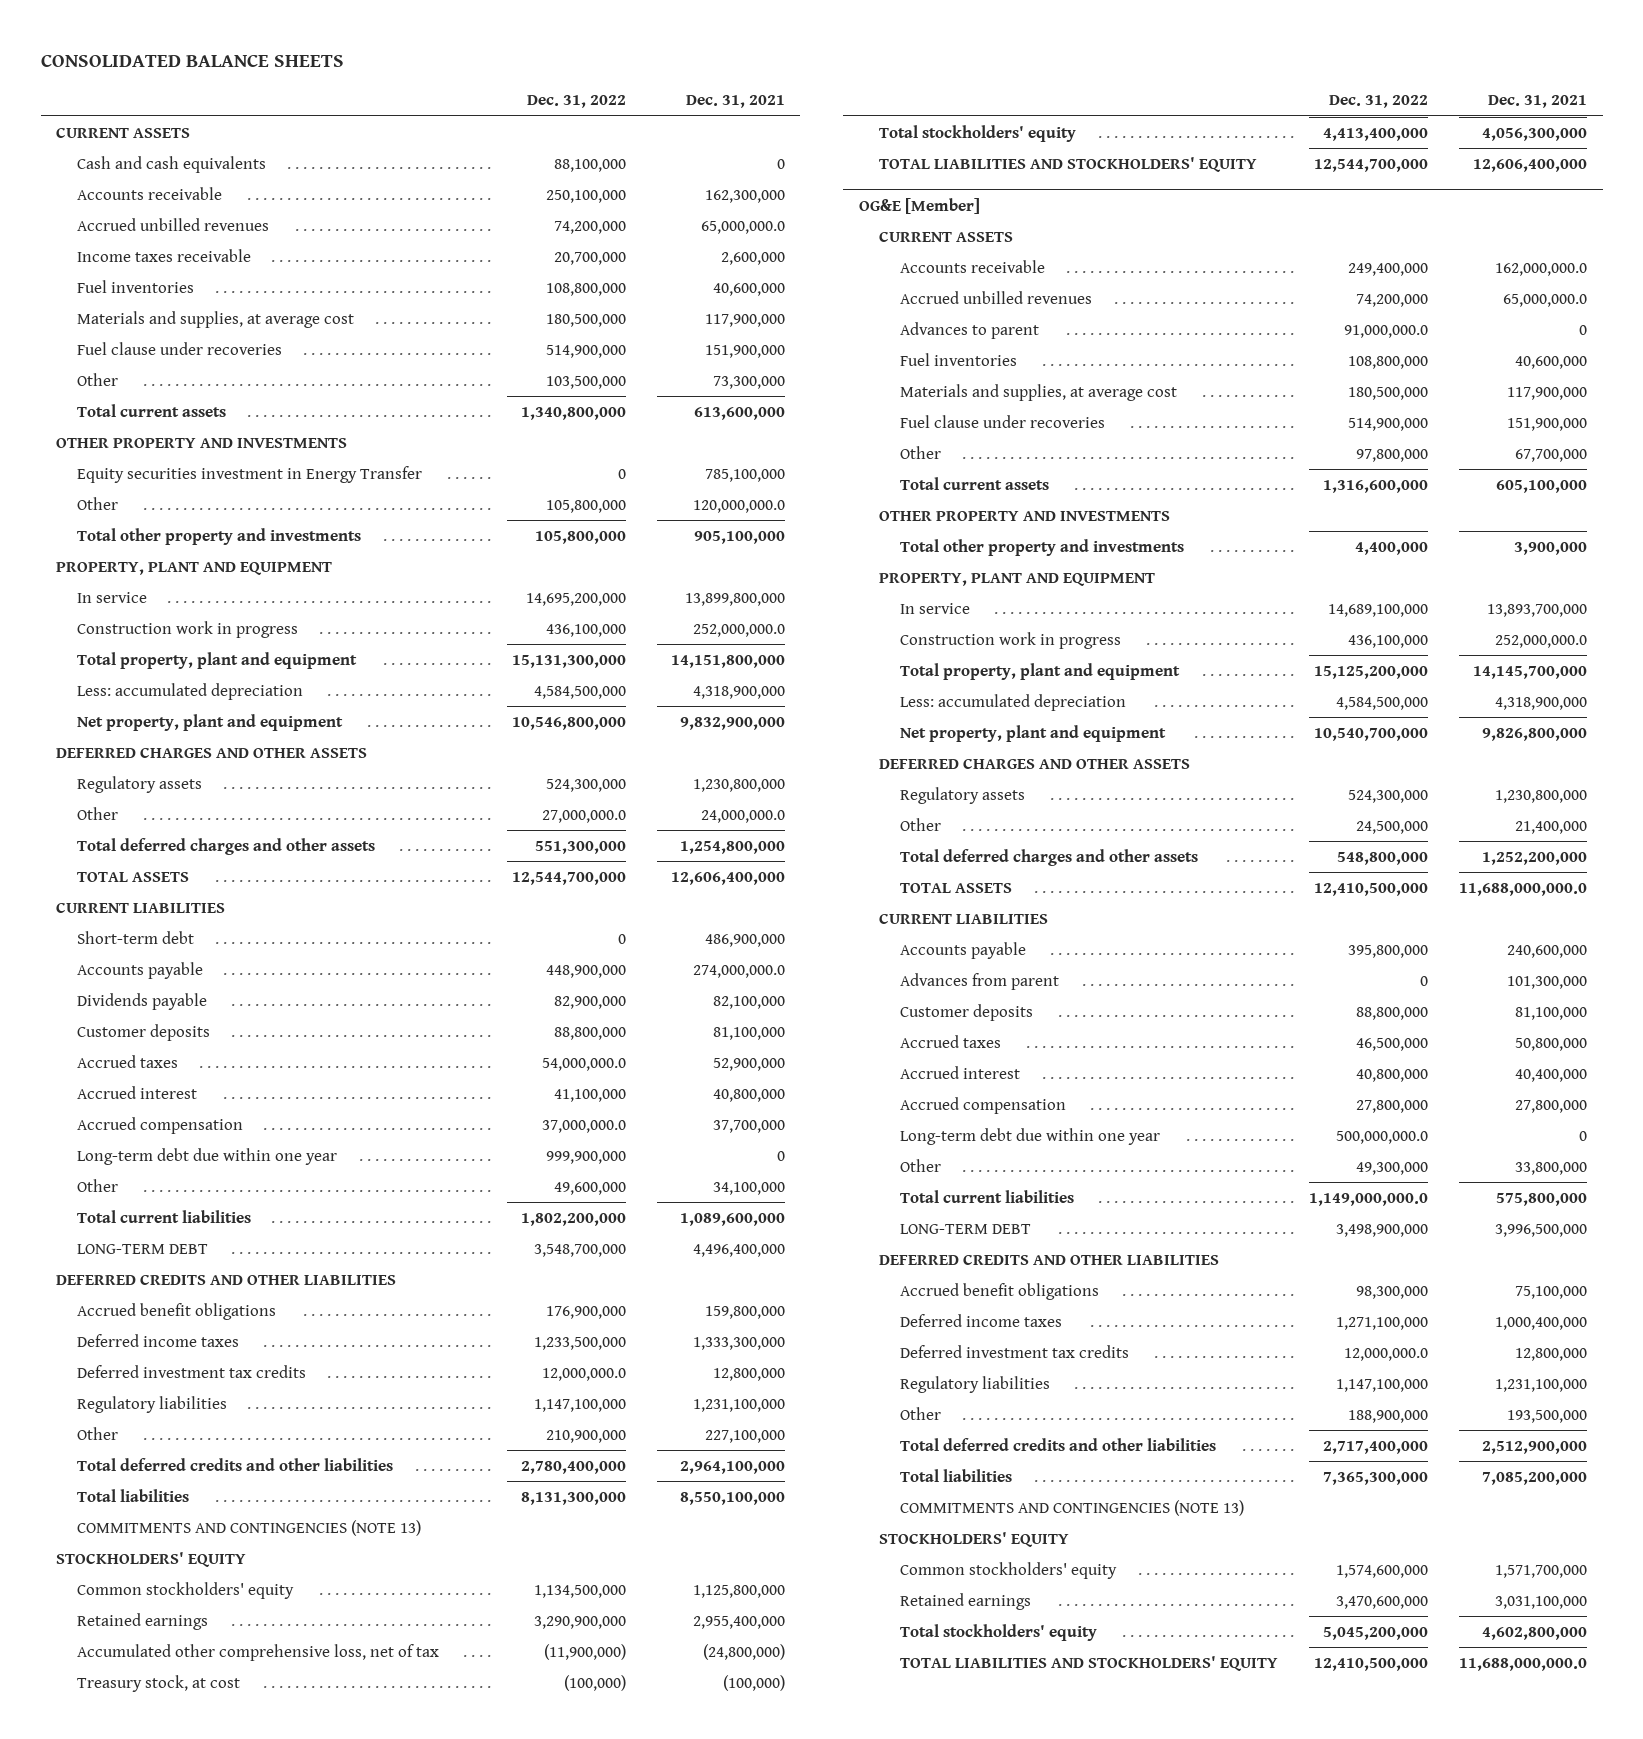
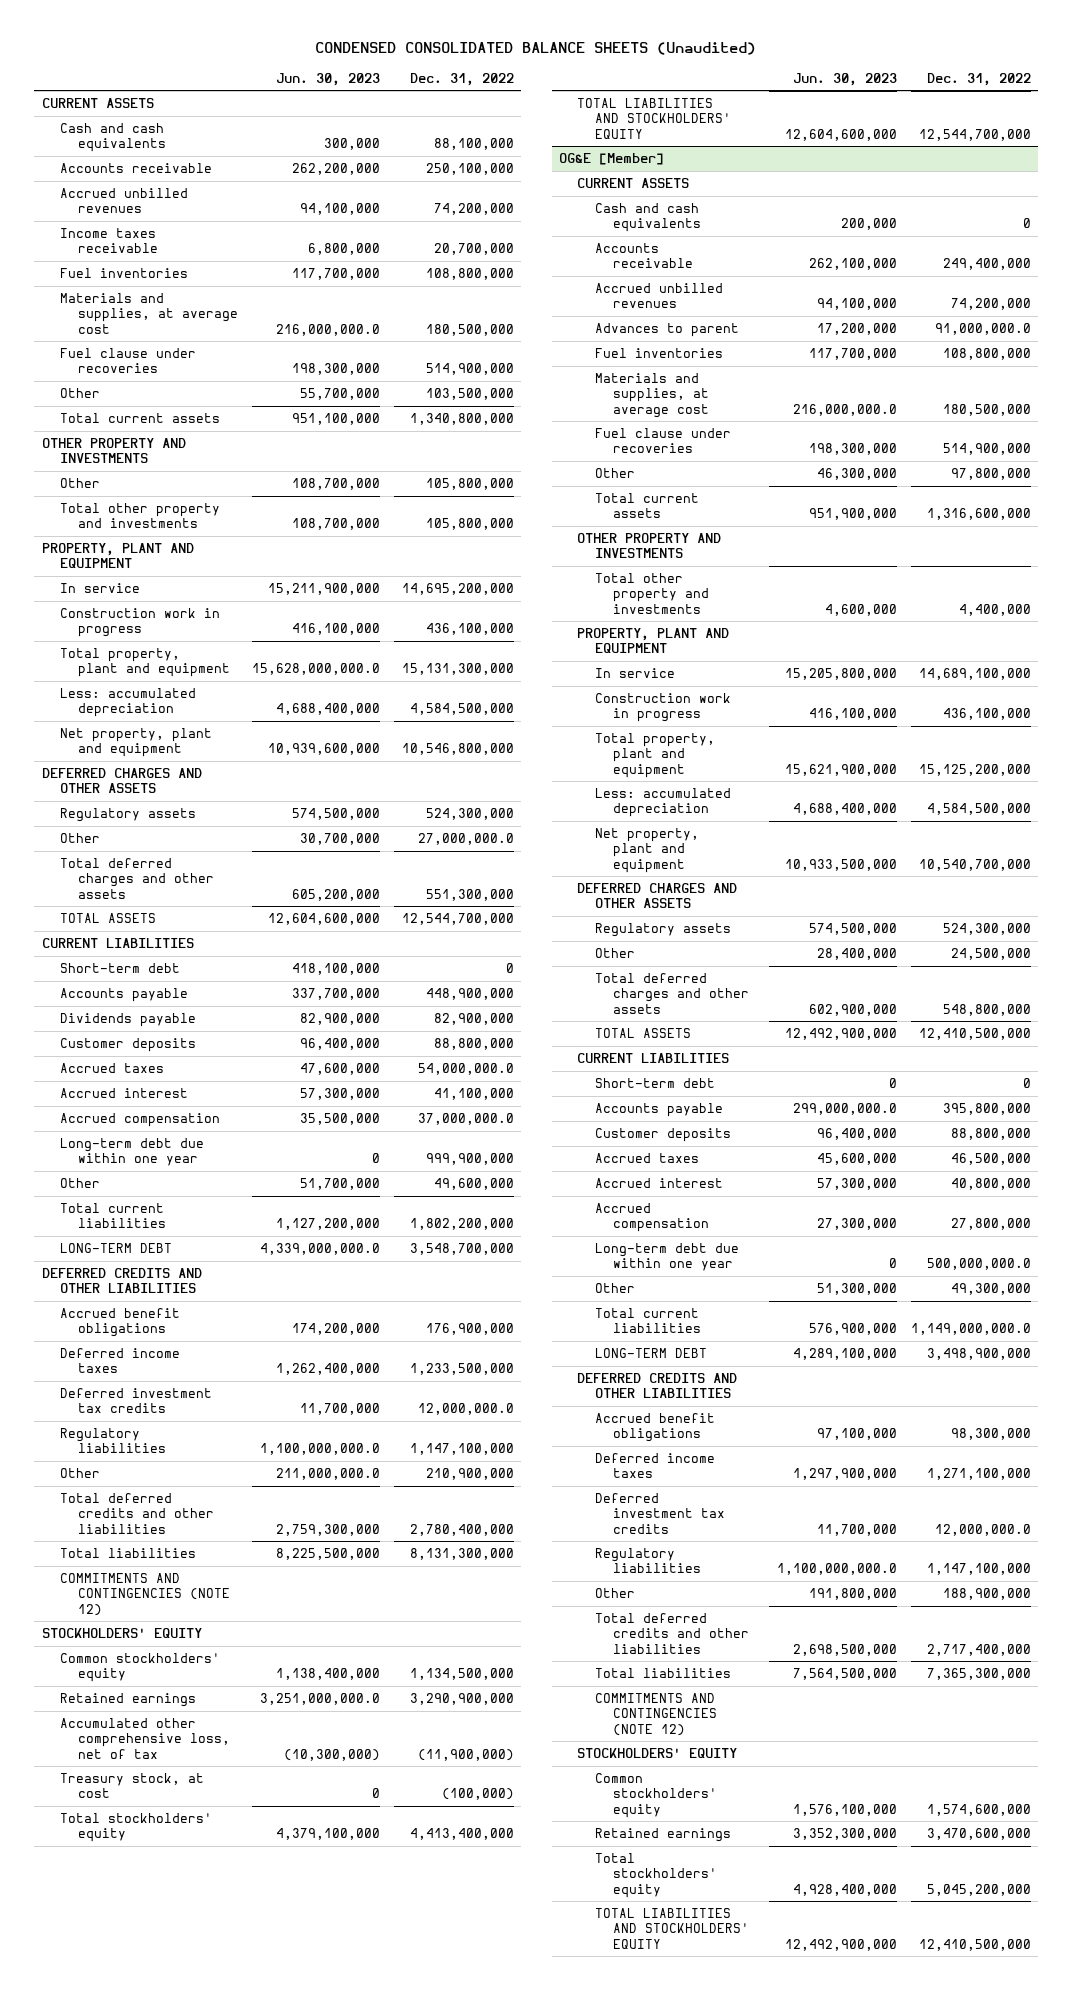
[40,54,344,68] CONSOLIDATED BALANCE SHEETS -> [315,42,757,56] CONDENSED CONSOLIDATED BALANCE SHEETS (Unaudited)
[685,95,785,109] Dec. 31, 2021 -> none
none -> [275,72,380,86] Jun. 30, 2023
[77,465,423,483] Equity securities investment in Energy Transfer -> none
[77,1519,422,1536] COMMITMENTS AND CONTINGENCIES (NOTE 13) -> [59,1573,230,1616] COMMITMENTS AND CONTINGENCIES (NOTE 12)
none -> [595,203,702,233] Cash and cash equivalents
none -> [595,1078,716,1089] Short-term debt
[900,972,1060,990] Advances from parent -> none
[900,1499,1245,1516] COMMITMENTS AND CONTINGENCIES (NOTE 13) -> [595,1693,718,1736] COMMITMENTS AND CONTINGENCIES (NOTE 12)

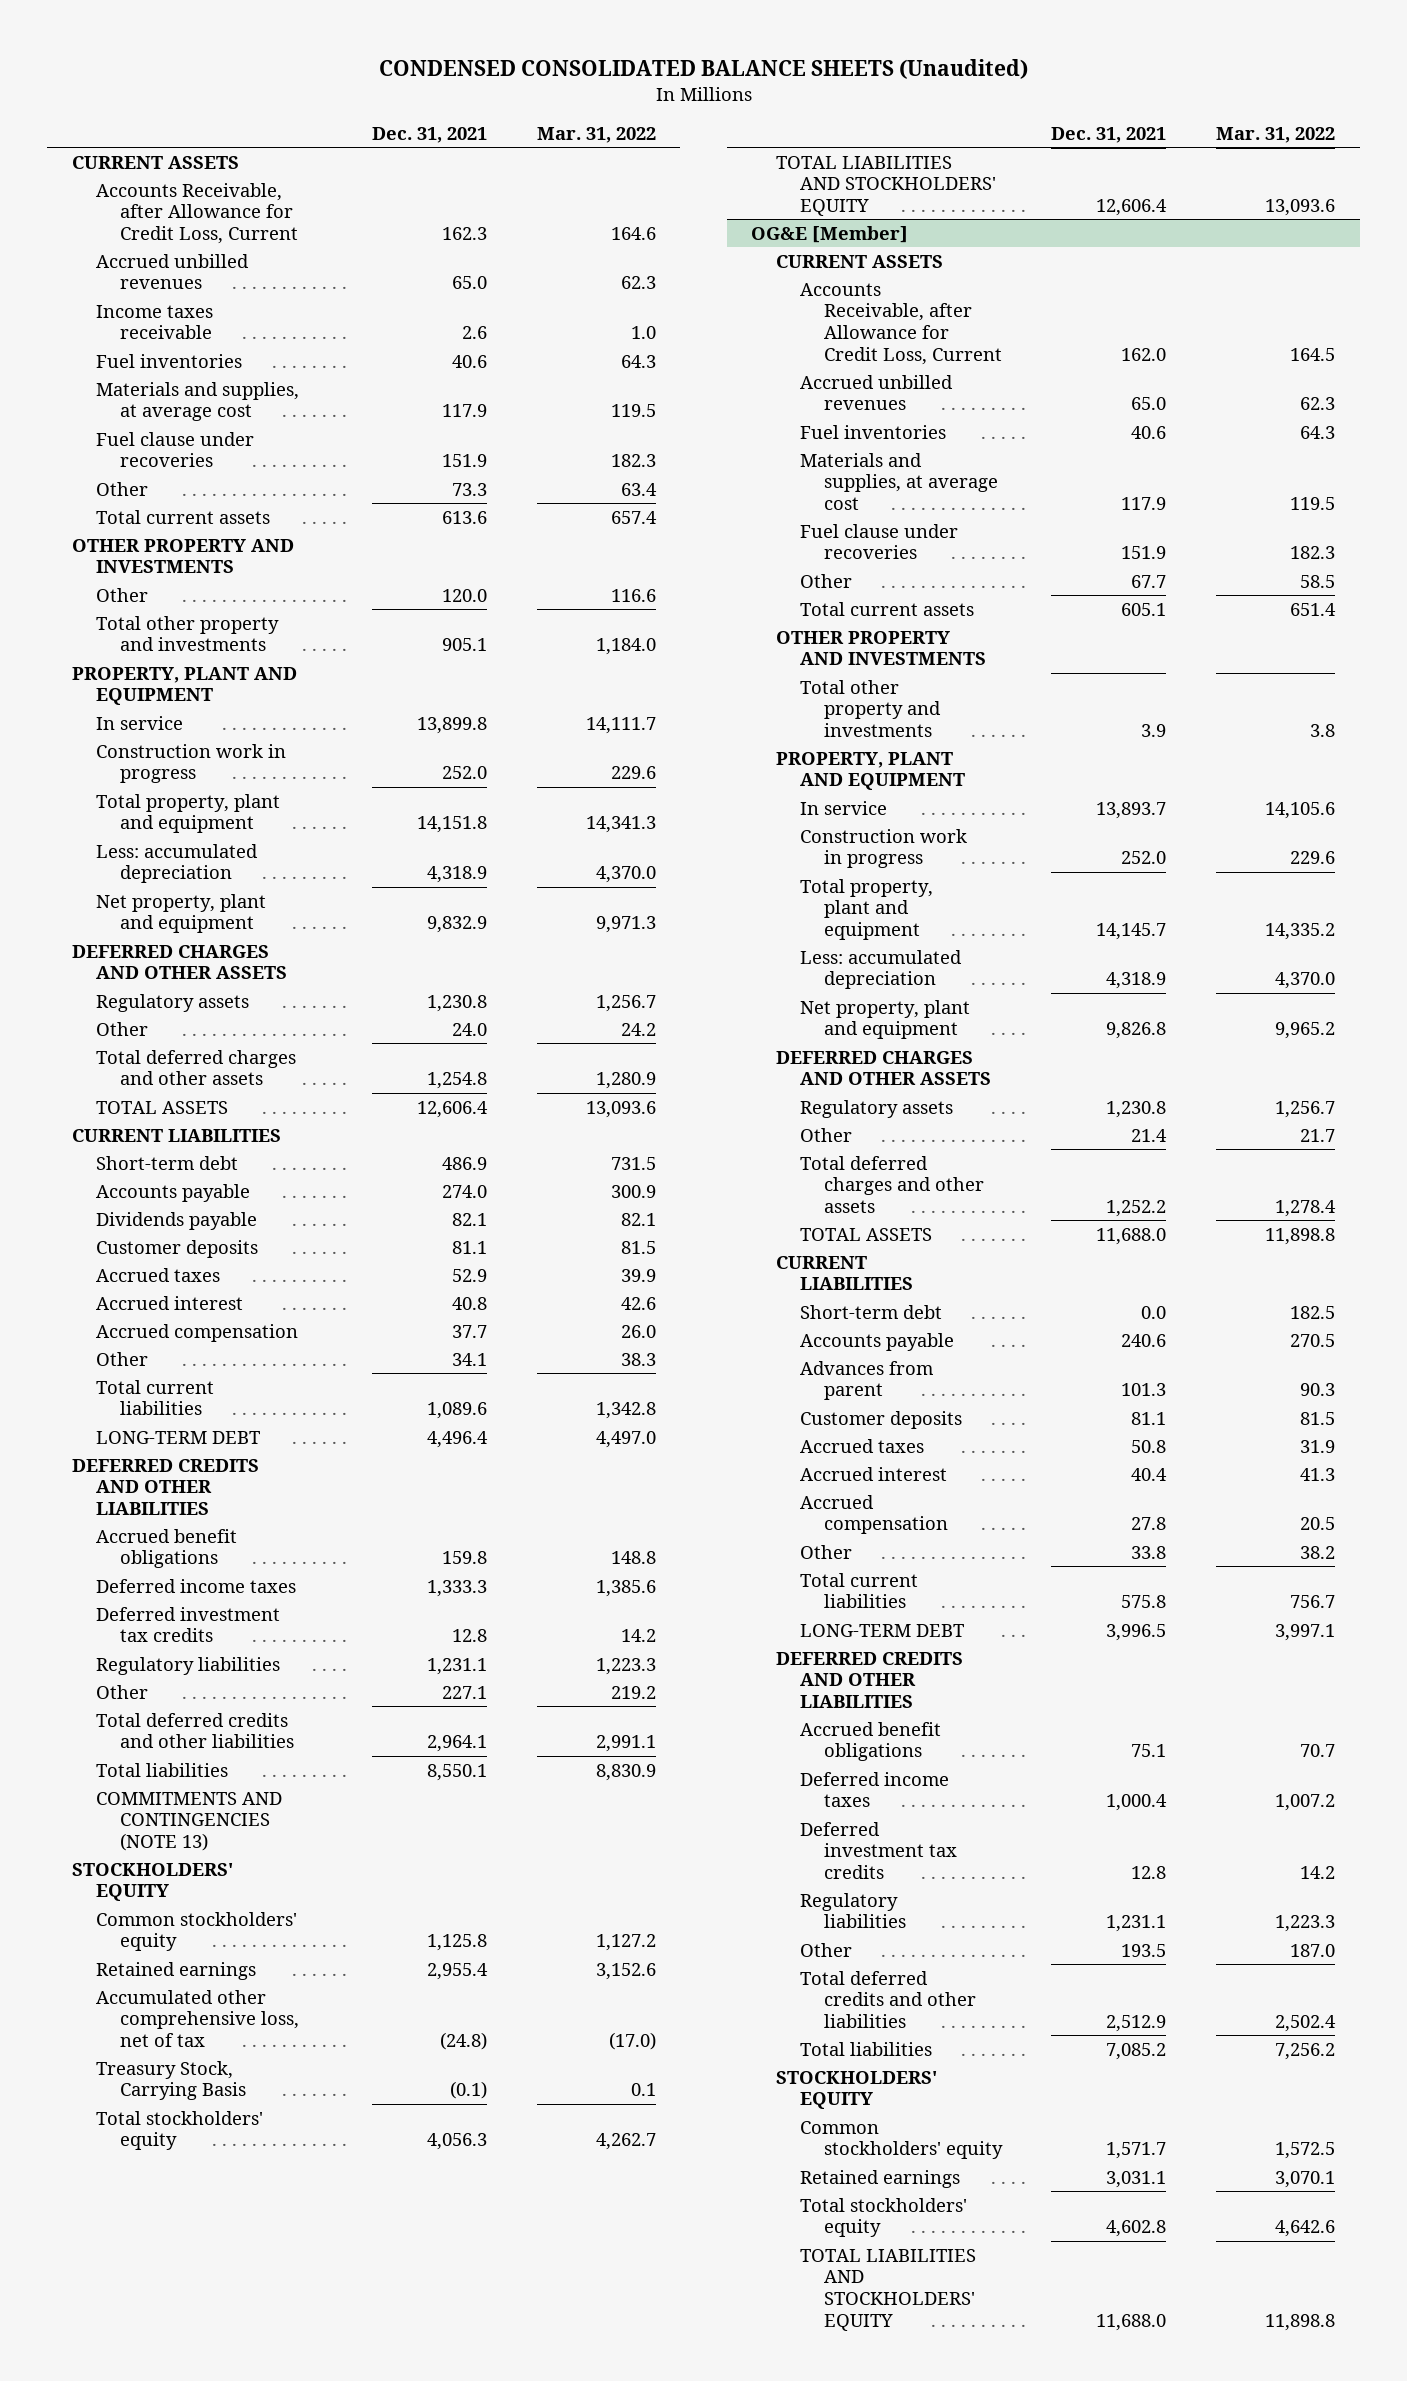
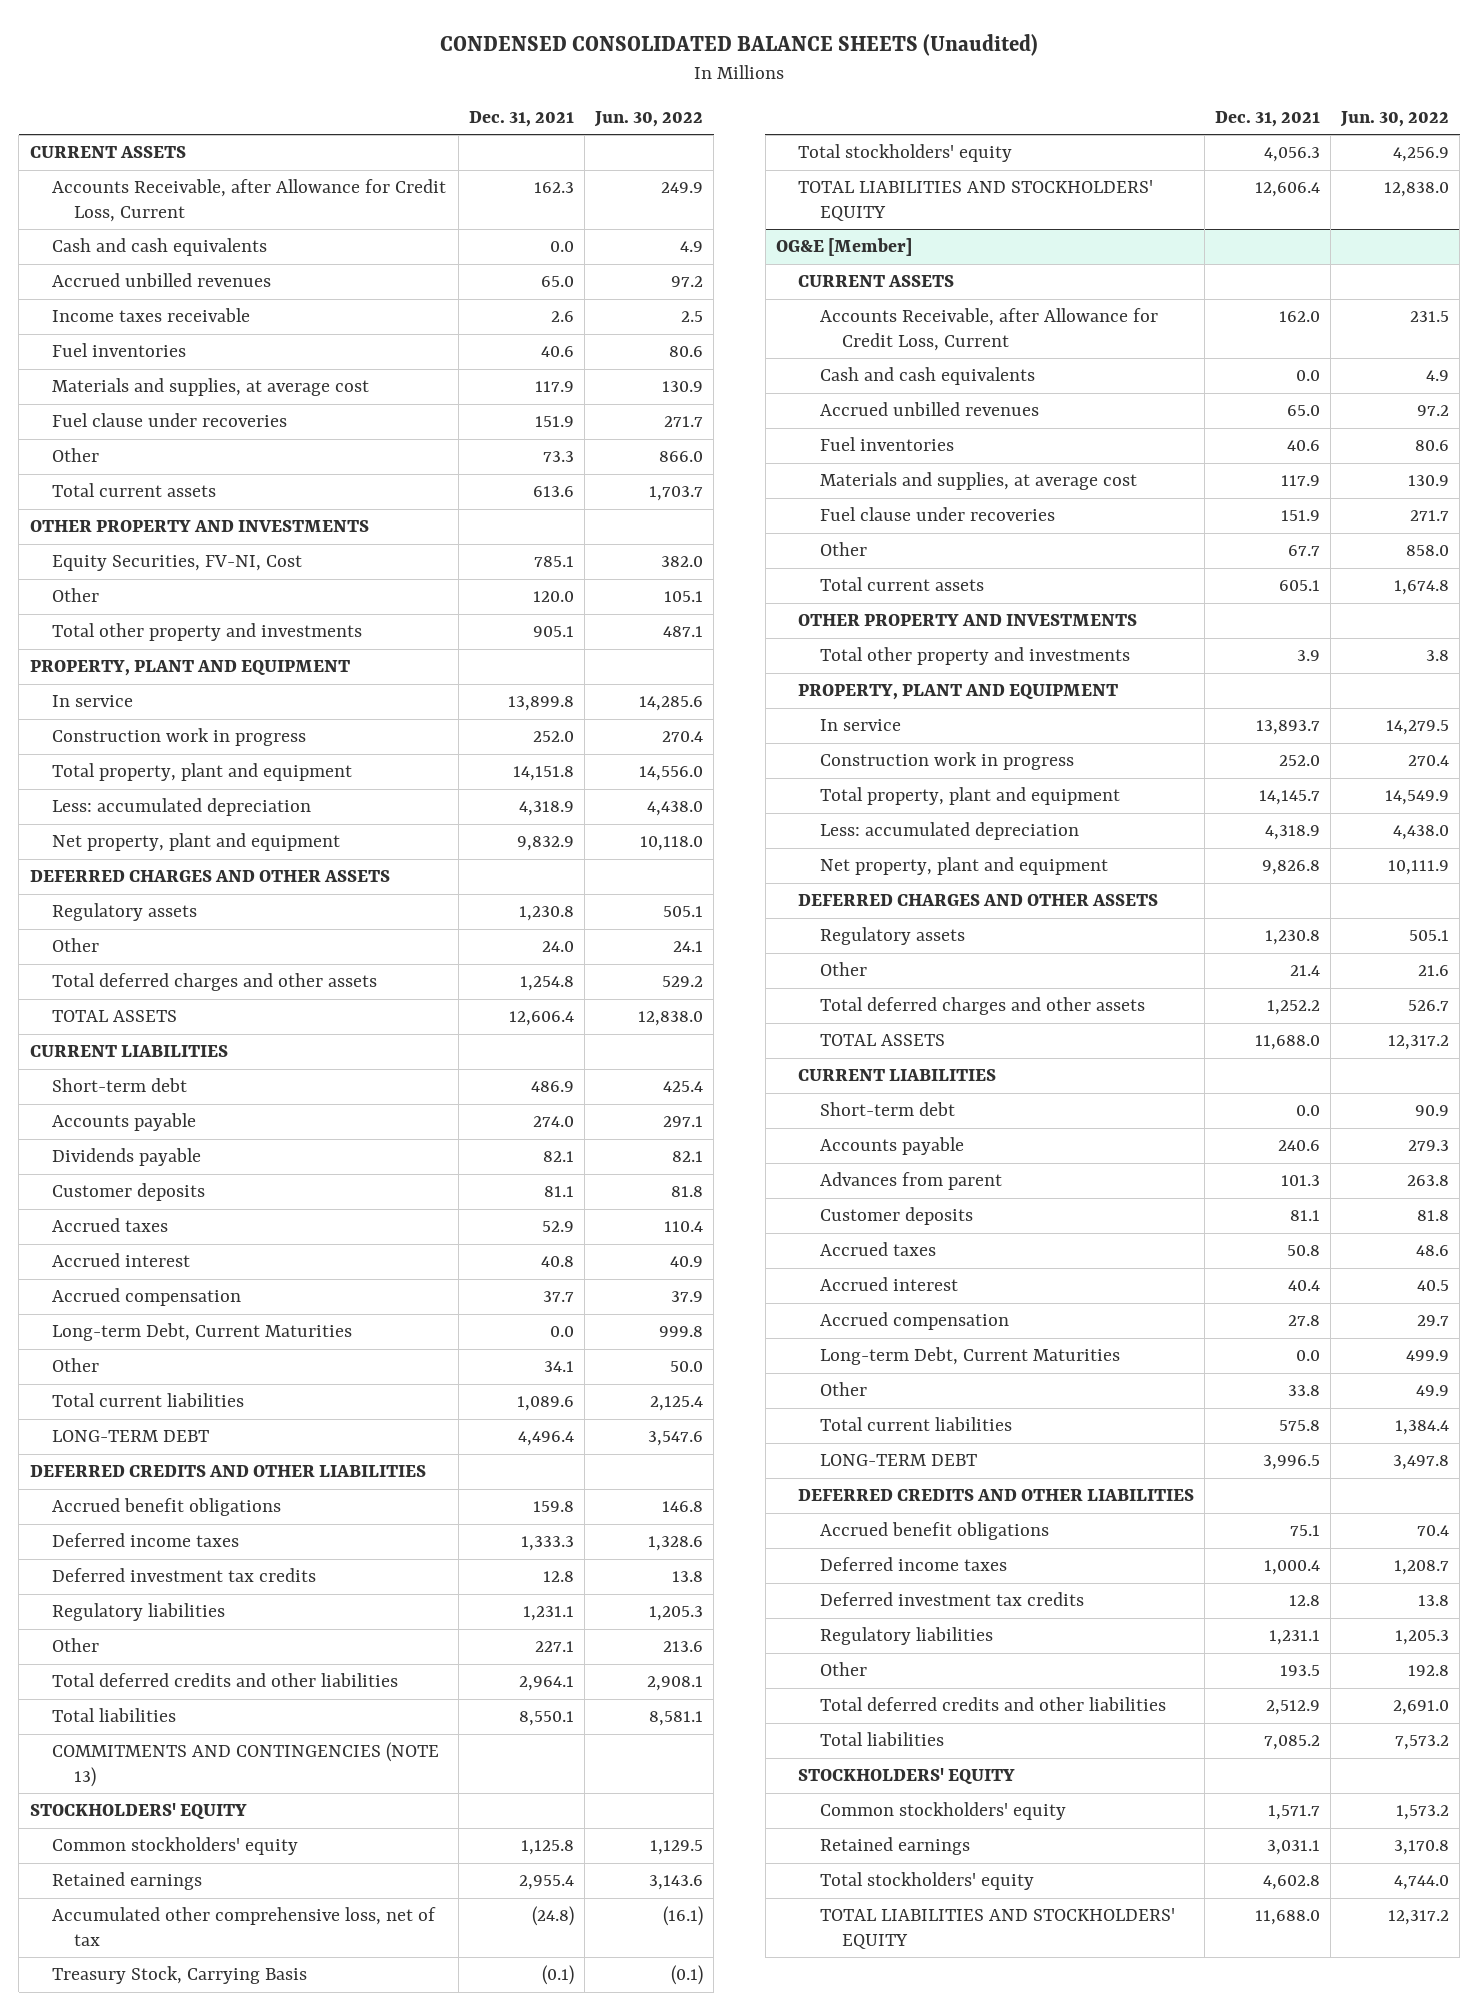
[536,126,656,143] Mar. 31, 2022 -> none
none -> [593,111,703,128] Jun. 30, 2022
none -> [51,238,267,257] Cash and cash equivalents
none -> [51,555,302,572] Equity Securities, FV-NI, Cost
none -> [51,1323,352,1342] Long-term Debt, Current Maturities
none -> [819,367,1035,386] Cash and cash equivalents
none -> [819,1347,1120,1366] Long-term Debt, Current Maturities

